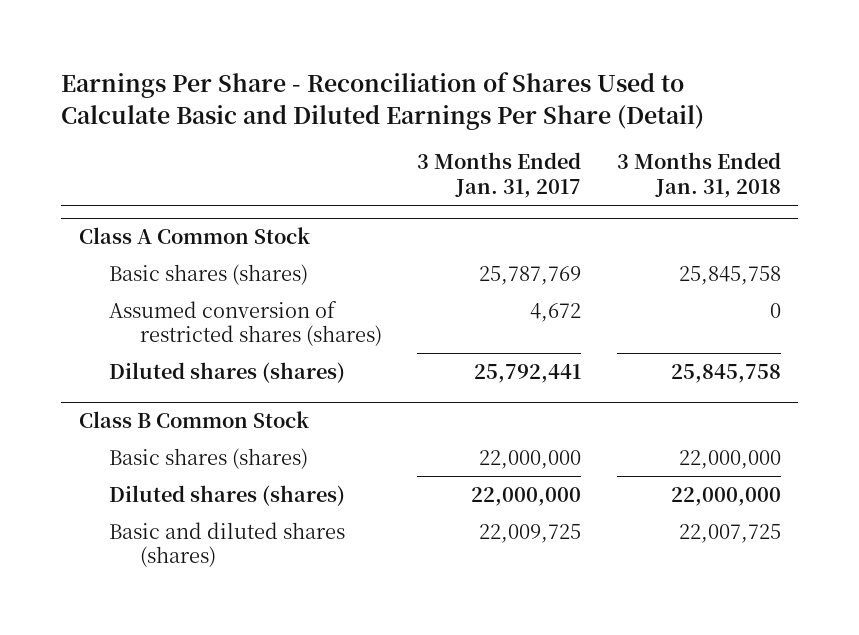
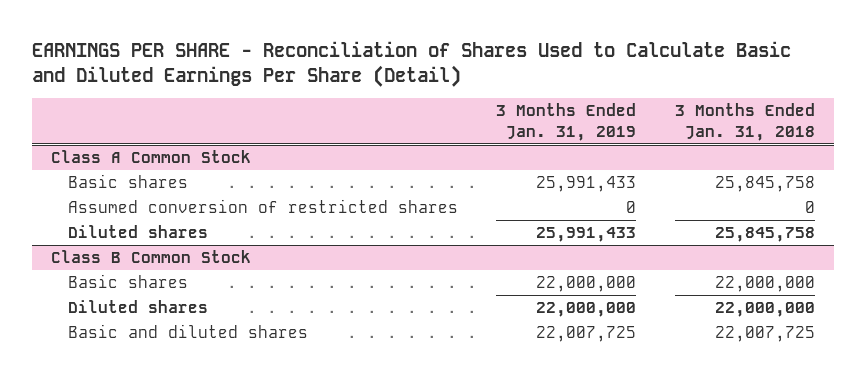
[60,72,704,130] Earnings Per Share - Reconciliation of Shares Used to Calculate Basic and Diluted Earnings Per Share (Detail) -> [31,40,791,87] EARNINGS PER SHARE - Reconciliation of Shares Used to Calculate Basic and Diluted Earnings Per Share (Detail)
[417,152,582,199] 3 Months Ended Jan. 31, 2017 -> none
none -> [496,103,637,141] 3 Months Ended Jan. 31, 2019
[109,263,309,285] Basic shares (shares) -> [67,174,188,189] Basic shares
[109,300,382,347] Assumed conversion of restricted shares (shares) -> [67,199,458,214] Assumed conversion of restricted shares
[109,361,346,383] Diluted shares (shares) -> [67,225,208,239] Diluted shares
[109,447,309,469] Basic shares (shares) -> [67,274,188,289] Basic shares
[109,484,346,506] Diluted shares (shares) -> [67,300,208,314] Diluted shares
[109,521,346,568] Basic and diluted shares (shares) -> [67,324,308,339] Basic and diluted shares

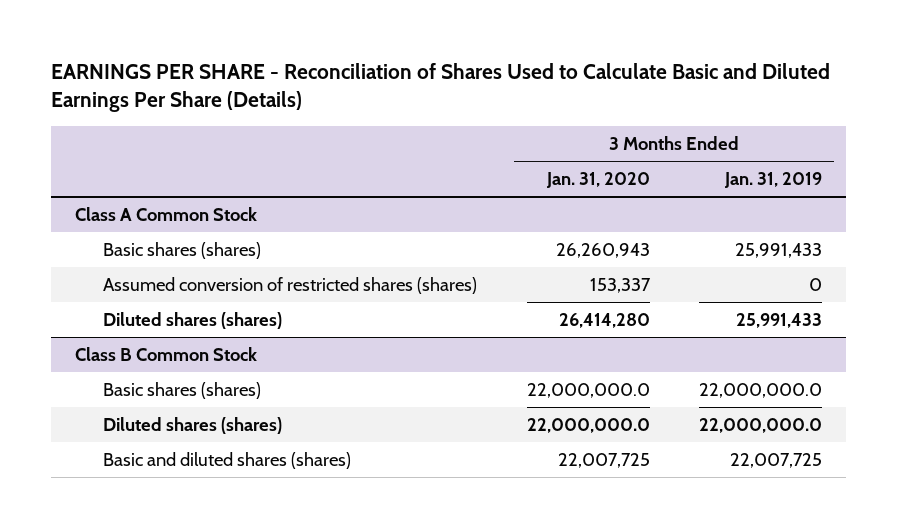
[31,40,791,87] EARNINGS PER SHARE - Reconciliation of Shares Used to Calculate Basic and Diluted Earnings Per Share (Detail) -> [50,62,830,113] EARNINGS PER SHARE - Reconciliation of Shares Used to Calculate Basic and Diluted Earnings Per Share (Details)
[674,103,815,141] 3 Months Ended Jan. 31, 2018 -> none
none -> [545,172,650,189] Jan. 31, 2020
[67,174,188,189] Basic shares -> [103,242,262,260] Basic shares (shares)
[67,199,458,214] Assumed conversion of restricted shares -> [103,277,478,295] Assumed conversion of restricted shares (shares)
[67,225,208,239] Diluted shares -> [103,312,283,330] Diluted shares (shares)
[67,274,188,289] Basic shares -> [103,382,262,400] Basic shares (shares)
[536,276,637,293] 22,000,000 -> [698,383,822,399] 22,000,000.0
[67,300,208,314] Diluted shares -> [103,417,283,435] Diluted shares (shares)
[536,302,637,318] 22,000,000 -> [698,418,822,434] 22,000,000.0
[67,324,308,339] Basic and diluted shares -> [103,452,352,470] Basic and diluted shares (shares)

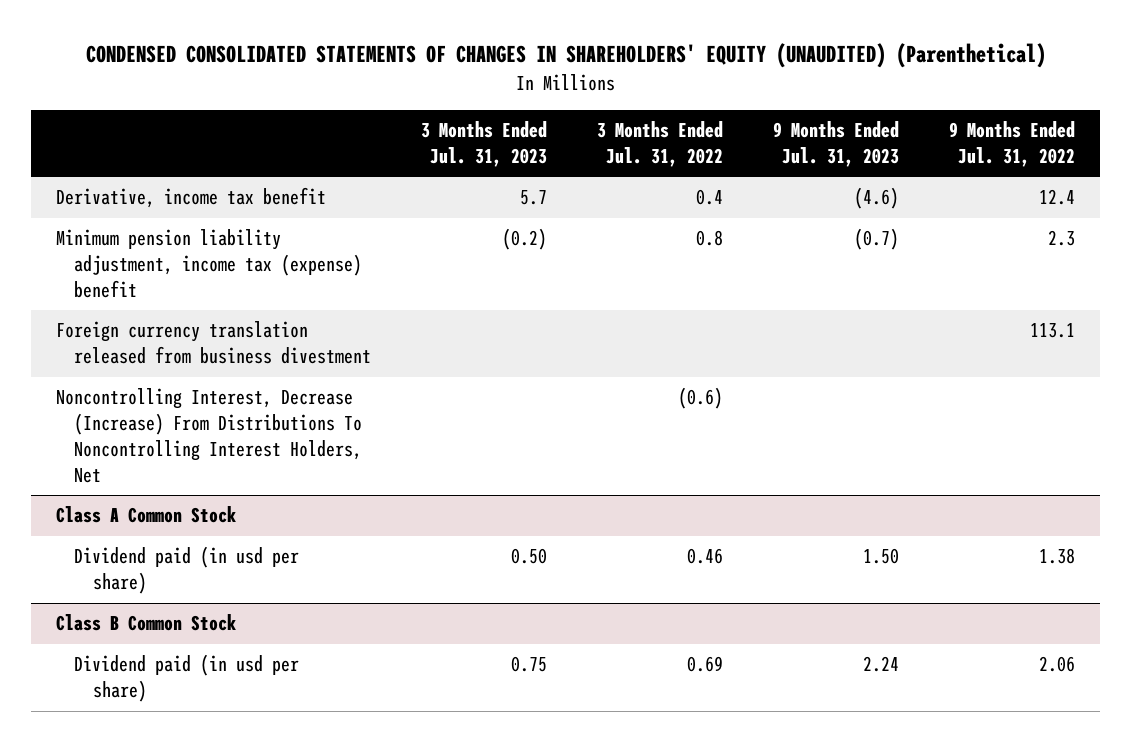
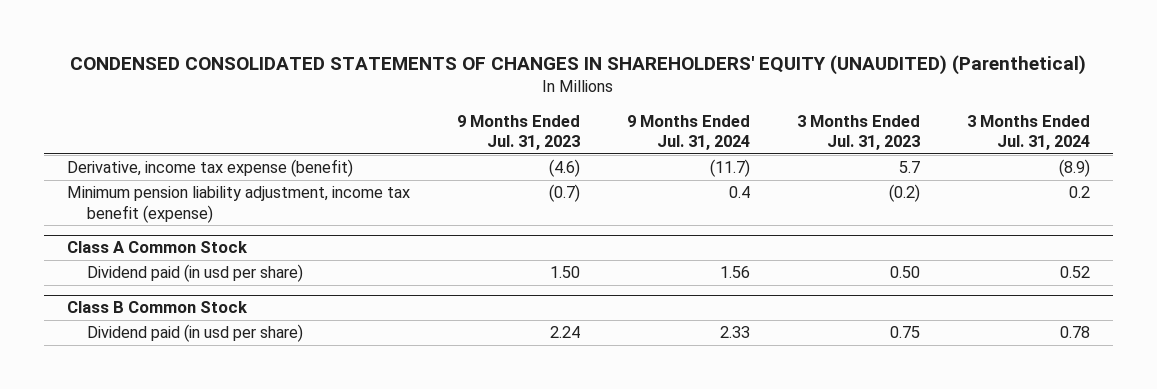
[597,121,724,168] 3 Months Ended Jul. 31, 2022 -> none
[949,121,1076,168] 9 Months Ended Jul. 31, 2022 -> none
none -> [626,114,750,151] 9 Months Ended Jul. 31, 2024
none -> [966,114,1090,151] 3 Months Ended Jul. 31, 2024
[56,321,372,365] Foreign currency translation released from business divestment -> none
[56,388,363,483] Noncontrolling Interest, Decrease (Increase) From Distributions To Noncontrolling Interest Holders, Net -> none
[56,187,327,209] Derivative, income tax benefit -> [67,159,354,178] Derivative, income tax expense (benefit)
[56,229,363,298] Minimum pension liability adjustment, income tax (expense) benefit -> [67,186,411,223] Minimum pension liability adjustment, income tax benefit (expense)

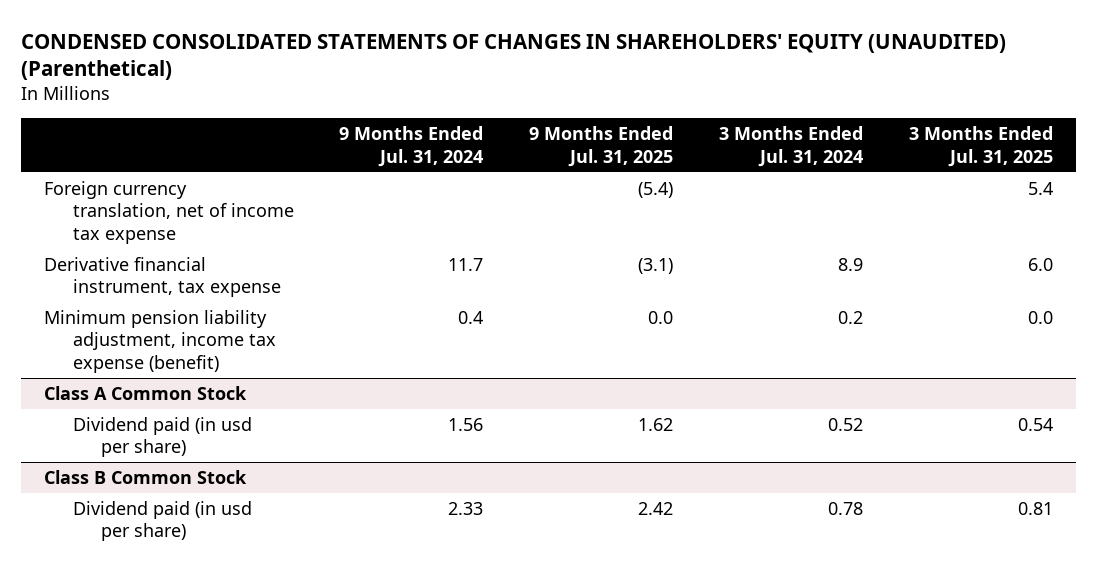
[457,114,581,151] 9 Months Ended Jul. 31, 2023 -> none
[796,114,920,151] 3 Months Ended Jul. 31, 2023 -> none
none -> [529,125,674,167] 9 Months Ended Jul. 31, 2025
none -> [909,125,1054,167] 3 Months Ended Jul. 31, 2025
none -> [44,180,294,244] Foreign currency translation, net of income tax expense
[67,159,354,178] Derivative, income tax expense (benefit) -> [44,256,281,298] Derivative financial instrument, tax expense
[709,159,750,178] (11.7) -> [448,257,484,271] 11.7
[1058,159,1090,178] (8.9) -> [838,257,864,271] 8.9
[67,186,411,223] Minimum pension liability adjustment, income tax benefit (expense) -> [44,309,276,373] Minimum pension liability adjustment, income tax expense (benefit)

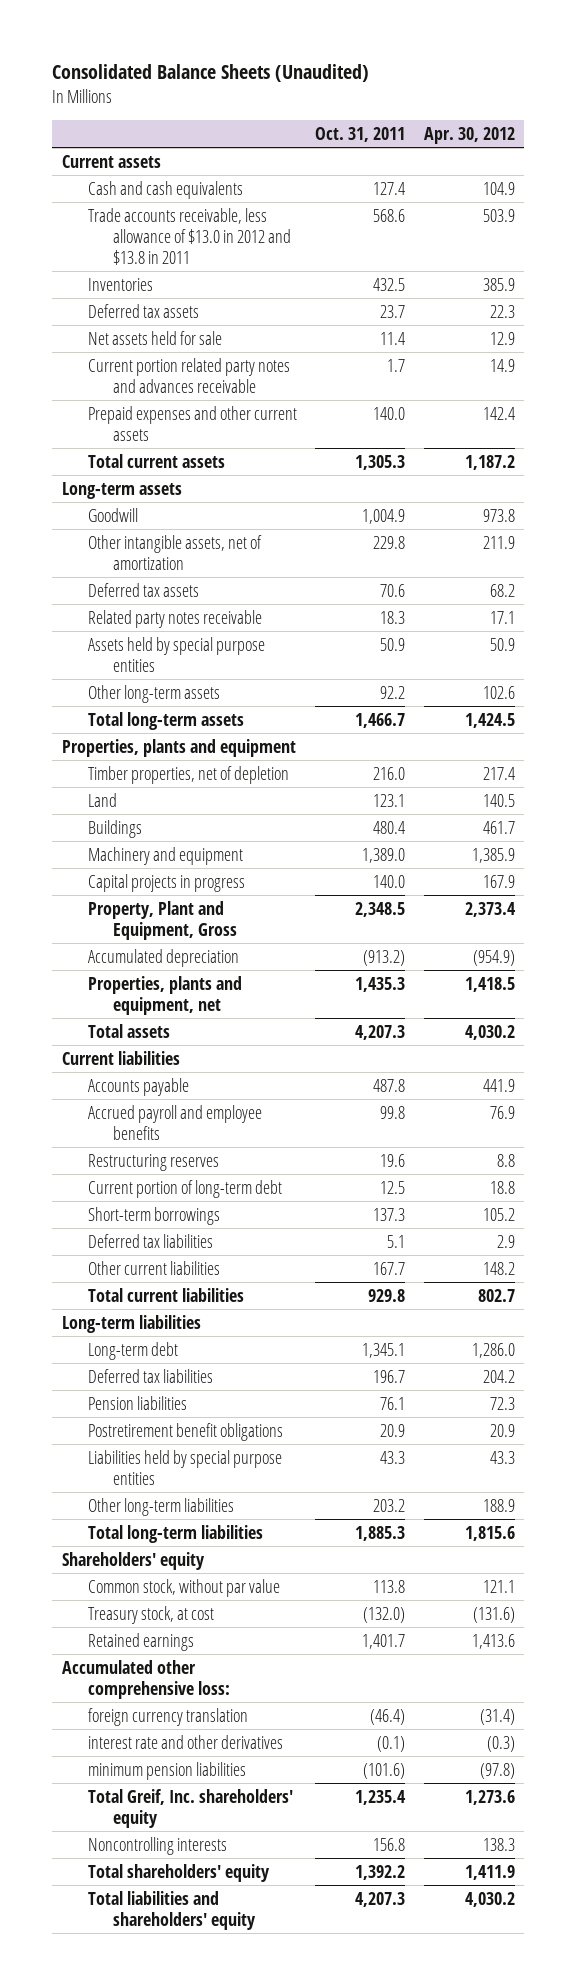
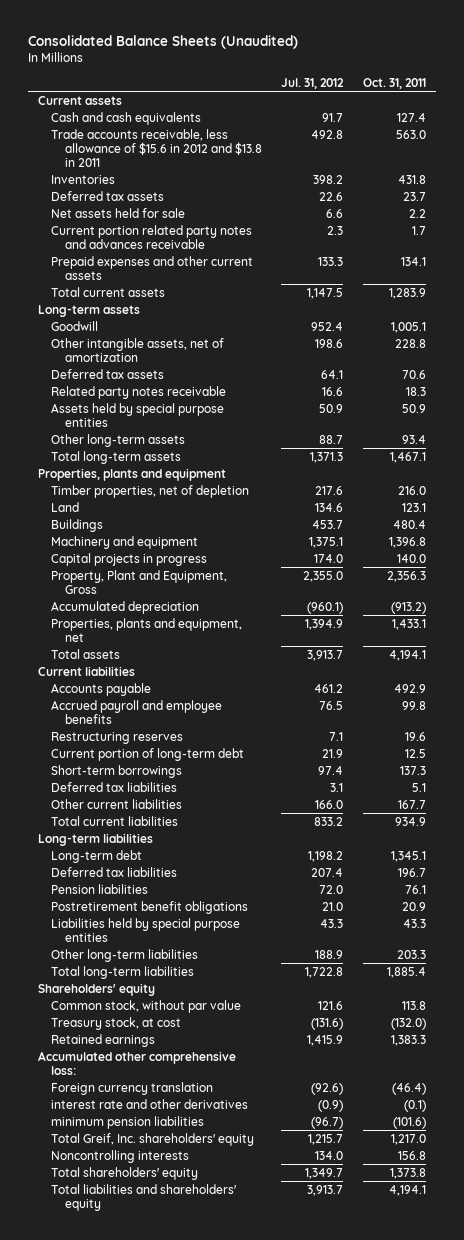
[424,126,516,144] Apr. 30, 2012 -> none
none -> [281,78,345,90] Jul. 31, 2012
[87,207,292,265] Trade accounts receivable, less allowance of $13.0 in 2012 and $13.8 in 2011 -> [51,128,262,167] Trade accounts receivable, less allowance of $15.6 in 2012 and $13.8 in 2011
[373,208,406,222] 568.6 -> [396,129,427,139] 563.0
[373,277,406,291] 432.5 -> [398,174,427,184] 431.8
[380,331,406,345] 11.4 -> [409,208,427,218] 2.2
[373,406,406,420] 140.0 -> [401,256,427,266] 134.1
[355,454,406,470] 1,305.3 -> [389,287,427,299] 1,283.9
[362,508,406,524] 1,004.9 -> [391,321,427,333] 1,005.1
[373,535,406,549] 229.8 -> [395,338,427,348] 228.8
[380,685,406,699] 92.2 -> [402,434,427,444] 93.4
[355,712,406,728] 1,466.7 -> [390,451,427,463] 1,467.1
[362,847,406,863] 1,389.0 -> [389,536,427,548] 1,396.8
[355,901,406,917] 2,348.5 -> [387,570,427,582] 2,356.3
[355,976,406,992] 1,435.3 -> [392,618,427,630] 1,433.1
[355,1024,406,1040] 4,207.3 -> [389,649,427,661] 4,194.1
[373,1078,406,1092] 487.8 -> [394,683,427,693] 492.9
[368,1288,406,1302] 929.8 -> [395,816,427,826] 934.9
[373,1498,406,1512] 203.2 -> [397,949,427,959] 203.3
[355,1525,406,1541] 1,885.3 -> [387,966,427,978] 1,885.4
[362,1633,406,1649] 1,401.7 -> [391,1034,427,1046] 1,383.3
[87,1707,248,1726] foreign currency translation -> [51,1081,214,1095] Foreign currency translation
[355,1789,407,1805] 1,235.4 -> [391,1133,427,1145] 1,217.0
[355,1864,406,1880] 1,392.2 -> [390,1167,427,1179] 1,373.8
[355,1891,406,1907] 4,207.3 -> [389,1184,427,1196] 4,194.1

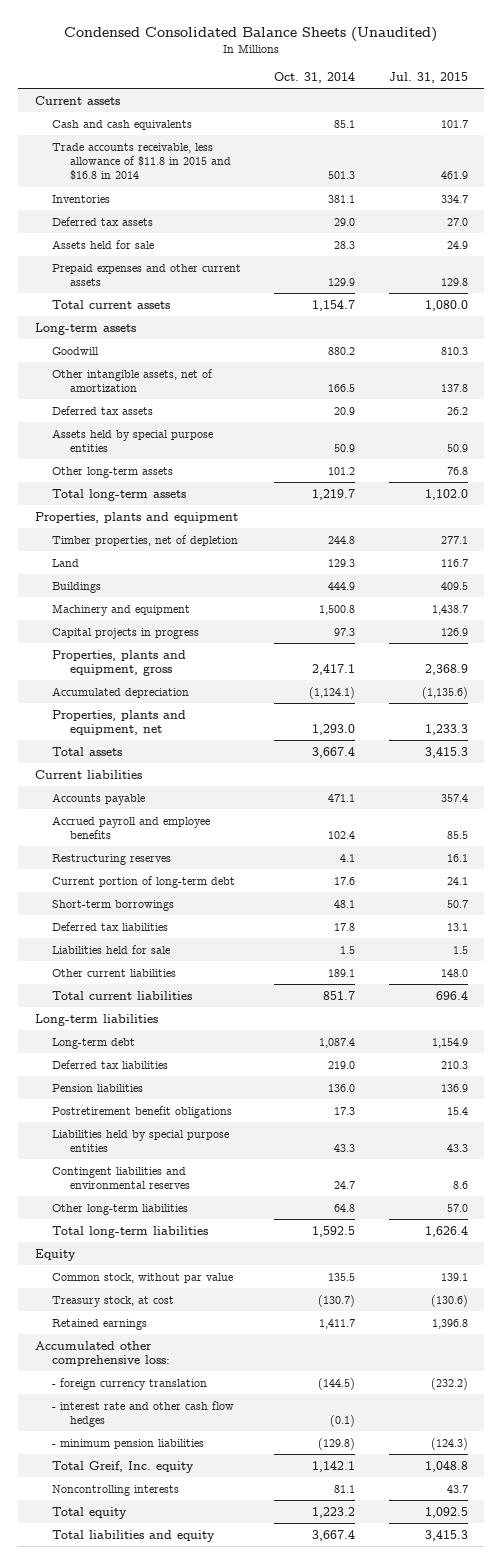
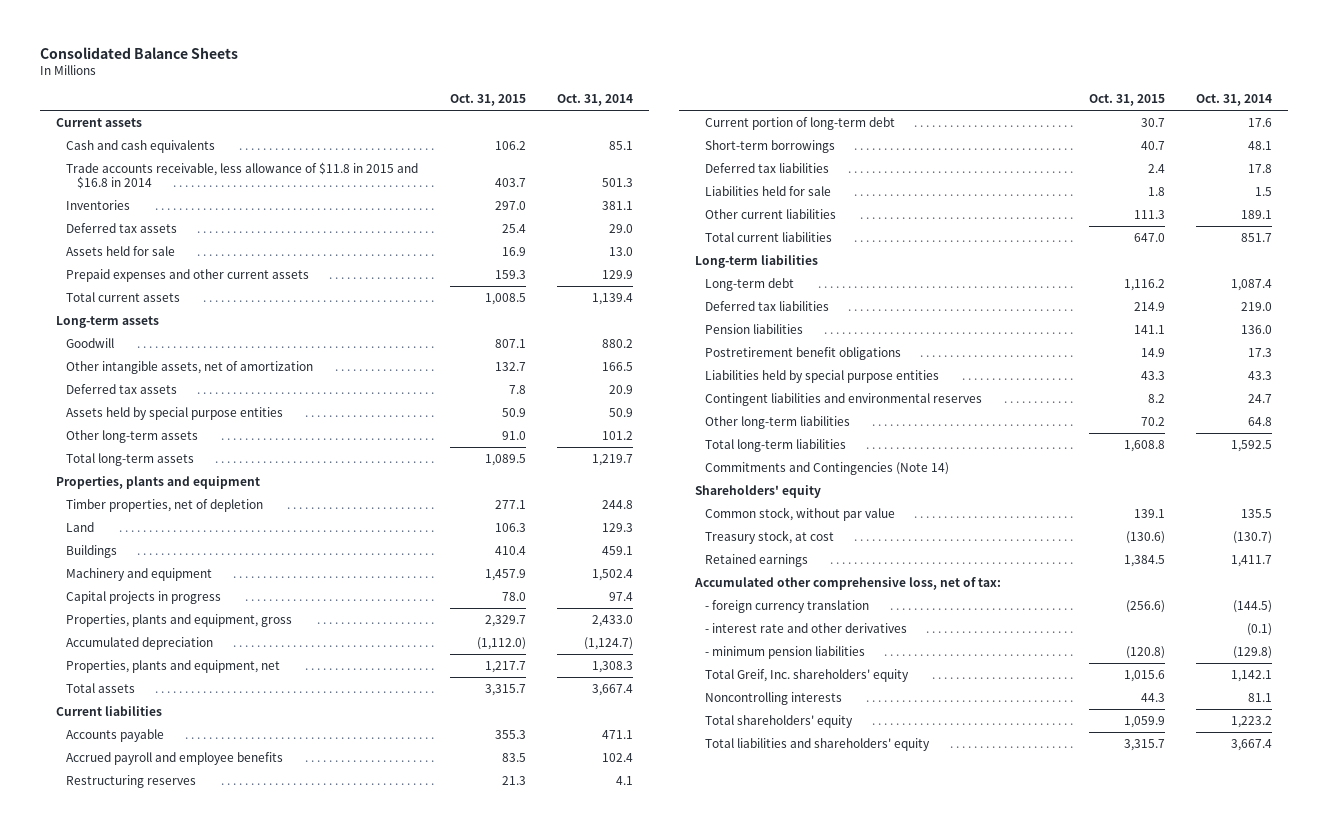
[64,26,438,42] Condensed Consolidated Balance Sheets (Unaudited) -> [39,46,238,59] Consolidated Balance Sheets
[388,71,468,83] Jul. 31, 2015 -> none
none -> [449,94,526,107] Oct. 31, 2015
[334,240,356,249] 28.3 -> [608,246,633,256] 13.0
[312,299,356,311] 1,154.7 -> [591,292,633,305] 1,139.4
[328,581,356,590] 444.9 -> [601,545,633,555] 459.1
[319,604,356,615] 1,500.8 -> [591,568,633,581] 1,502.4
[334,627,356,636] 97.3 -> [608,591,633,601] 97.4
[312,664,356,676] 2,417.1 -> [591,614,633,627] 2,433.0
[309,686,356,699] (1,124.1) -> [583,636,633,650] (1,124.7)
[312,724,356,736] 1,293.0 -> [591,660,633,673] 1,308.3
none -> [705,461,950,475] Commitments and Contingencies (Note 14)
[34,1248,76,1261] Equity -> [694,484,821,498] Shareholders' equity
[34,1340,171,1367] Accumulated other comprehensive loss: -> [693,576,1001,590] Accumulated other comprehensive loss, net of tax:
[52,1400,235,1428] - interest rate and other cash flow hedges -> [705,622,908,633] - interest rate and other derivatives
[52,1460,195,1473] Total Greif, Inc. equity -> [705,668,910,682] Total Greif, Inc. shareholders' equity
[52,1506,128,1519] Total equity -> [705,714,854,728] Total shareholders' equity
[52,1529,216,1542] Total liabilities and equity -> [705,737,931,751] Total liabilities and shareholders' equity

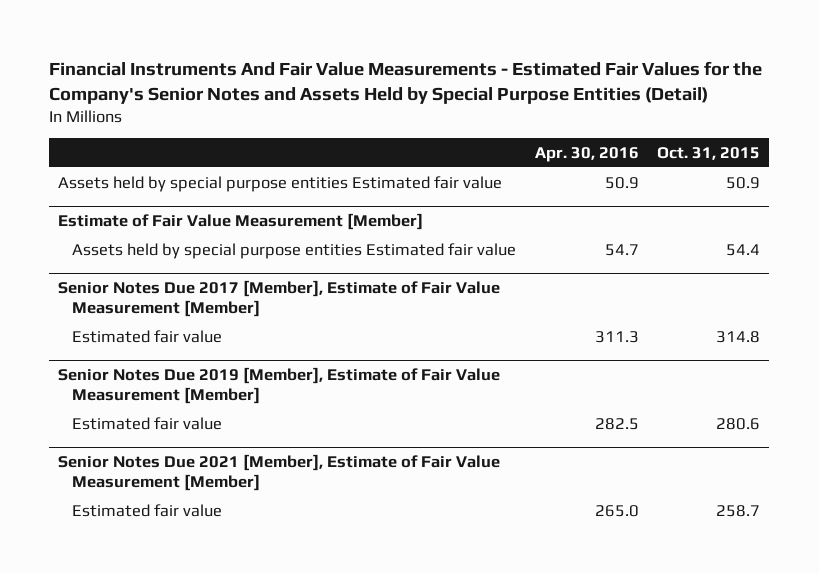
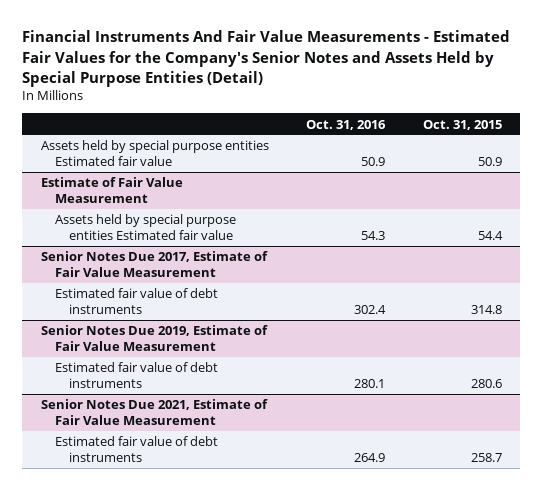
[534,146,639,162] Apr. 30, 2016 -> none
none -> [306,119,387,130] Oct. 31, 2016
[58,213,424,231] Estimate of Fair Value Measurement [Member] -> [40,177,183,204] Estimate of Fair Value Measurement
[58,280,501,317] Senior Notes Due 2017 [Member], Estimate of Fair Value Measurement [Member] -> [40,251,268,278] Senior Notes Due 2017, Estimate of Fair Value Measurement
[72,329,223,343] Estimated fair value -> [55,288,219,315] Estimated fair value of debt instruments
[58,367,501,404] Senior Notes Due 2019 [Member], Estimate of Fair Value Measurement [Member] -> [40,325,268,352] Senior Notes Due 2019, Estimate of Fair Value Measurement
[72,416,223,430] Estimated fair value -> [55,362,219,389] Estimated fair value of debt instruments
[58,454,501,491] Senior Notes Due 2021 [Member], Estimate of Fair Value Measurement [Member] -> [40,399,268,426] Senior Notes Due 2021, Estimate of Fair Value Measurement
[72,503,223,517] Estimated fair value -> [55,436,219,463] Estimated fair value of debt instruments

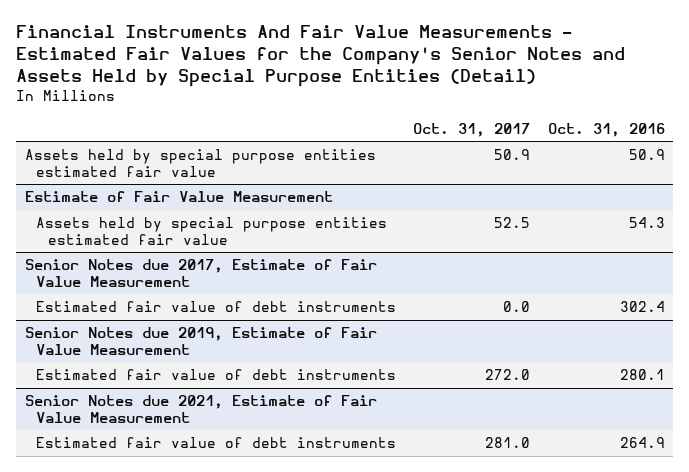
[422,119,502,130] Oct. 31, 2015 -> none
none -> [413,122,531,137] Oct. 31, 2017
[40,140,269,167] Assets held by special purpose entities Estimated fair value -> [24,149,376,177] Assets held by special purpose entities estimated fair value
[55,214,237,241] Assets held by special purpose entities Estimated fair value -> [36,217,388,245] Assets held by special purpose entities estimated fair value
[40,251,268,278] Senior Notes Due 2017, Estimate of Fair Value Measurement -> [24,259,377,287] Senior Notes due 2017, Estimate of Fair Value Measurement
[40,325,268,352] Senior Notes Due 2019, Estimate of Fair Value Measurement -> [24,327,377,355] Senior Notes due 2019, Estimate of Fair Value Measurement
[40,399,268,426] Senior Notes Due 2021, Estimate of Fair Value Measurement -> [24,395,377,423] Senior Notes due 2021, Estimate of Fair Value Measurement

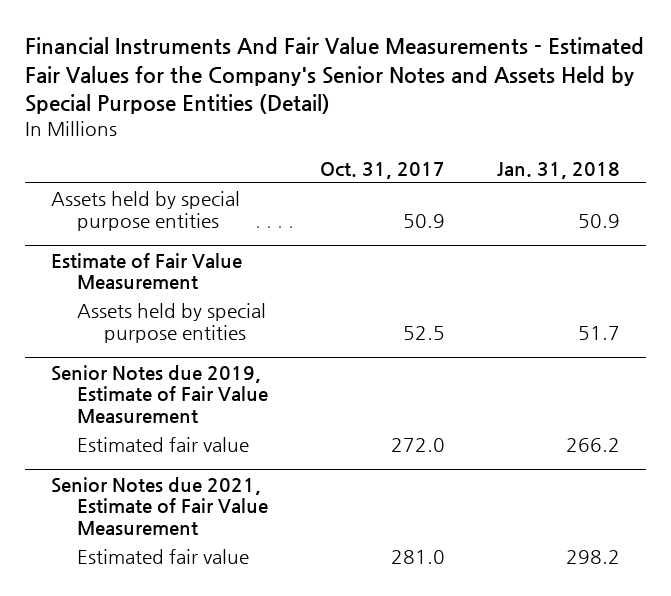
[547,122,665,137] Oct. 31, 2016 -> none
none -> [497,161,621,179] Jan. 31, 2018
[24,149,376,177] Assets held by special purpose entities estimated fair value -> [50,190,240,231] Assets held by special purpose entities
[24,259,377,287] Senior Notes due 2017, Estimate of Fair Value Measurement -> none
[36,301,397,313] Estimated fair value of debt instruments -> none
[36,217,388,245] Assets held by special purpose entities estimated fair value -> [77,302,267,343] Assets held by special purpose entities
[36,369,397,381] Estimated fair value of debt instruments -> [77,436,250,452] Estimated fair value
[36,437,397,449] Estimated fair value of debt instruments -> [77,548,250,564] Estimated fair value

